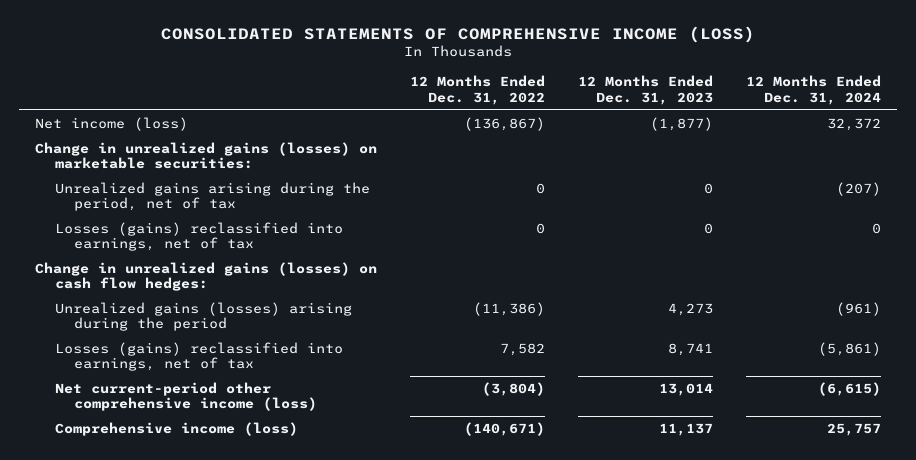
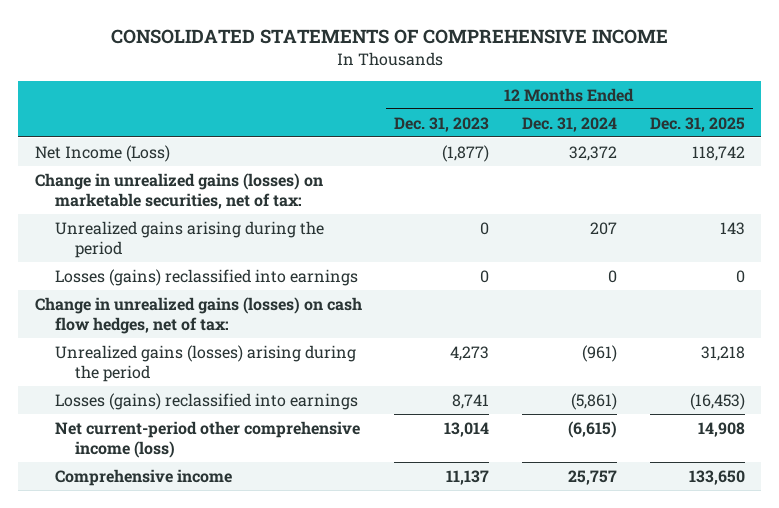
[161,25,756,43] CONSOLIDATED STATEMENTS OF COMPREHENSIVE INCOME (LOSS) -> [110,29,668,45] CONSOLIDATED STATEMENTS OF COMPREHENSIVE INCOME
[410,75,546,105] 12 Months Ended Dec. 31, 2022 -> none
none -> [649,116,745,132] Dec. 31, 2025
[35,117,189,132] Net income (loss) -> [34,144,170,162] Net Income (Loss)
[35,142,378,170] Change in unrealized gains (losses) on marketable securities: -> [34,172,323,210] Change in unrealized gains (losses) on marketable securities, net of tax:
[54,182,370,212] Unrealized gains arising during the period, net of tax -> [54,220,324,259] Unrealized gains arising during the period
[835,182,881,197] (207) -> [589,221,617,235] 207
[54,222,343,252] Losses (gains) reclassified into earnings, net of tax -> [54,268,358,286] Losses (gains) reclassified into earnings
[35,262,378,292] Change in unrealized gains (losses) on cash flow hedges: -> [34,296,362,335] Change in unrealized gains (losses) on cash flow hedges, net of tax:
[54,342,343,372] Losses (gains) reclassified into earnings, net of tax -> [54,392,358,410] Losses (gains) reclassified into earnings
[54,422,298,437] Comprehensive income (loss) -> [54,468,232,486] Comprehensive income

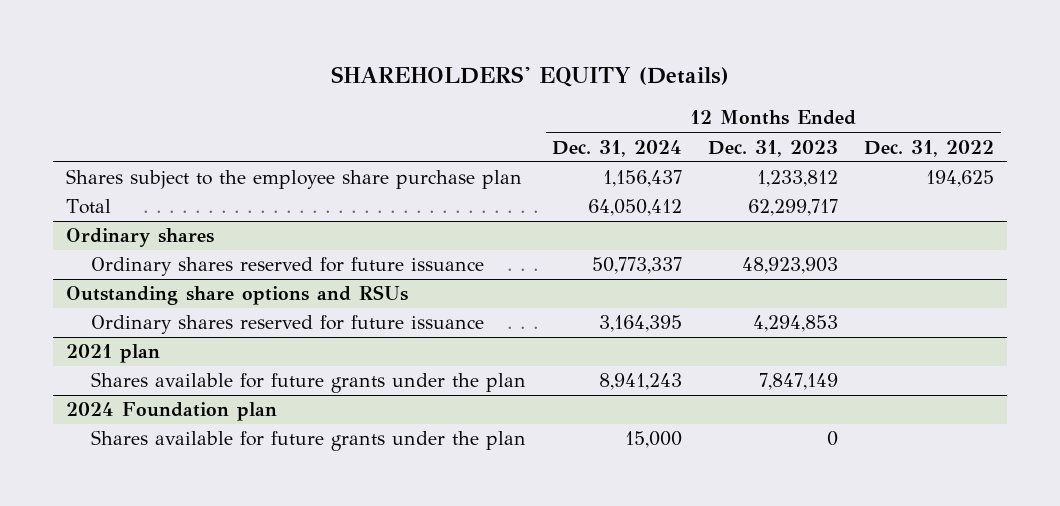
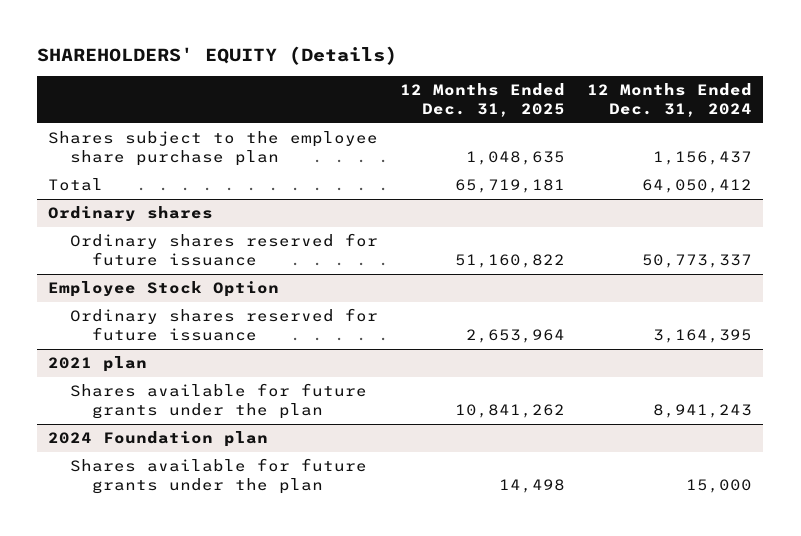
[708,139,839,157] Dec. 31, 2023 -> none
[864,139,995,157] Dec. 31, 2022 -> none
none -> [400,83,566,117] 12 Months Ended Dec. 31, 2025
[65,285,408,306] Outstanding share options and RSUs -> [48,281,280,298] Employee Stock Option

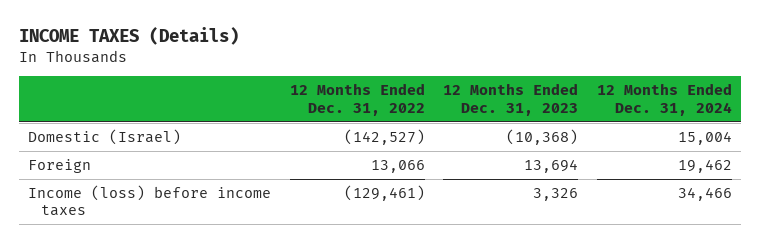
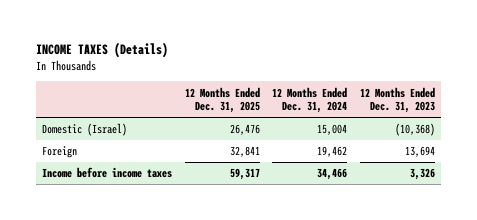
[289,83,425,116] 12 Months Ended Dec. 31, 2022 -> none
none -> [184,86,260,114] 12 Months Ended Dec. 31, 2025
[28,185,272,217] Income (loss) before income taxes -> [42,167,173,179] Income before income taxes

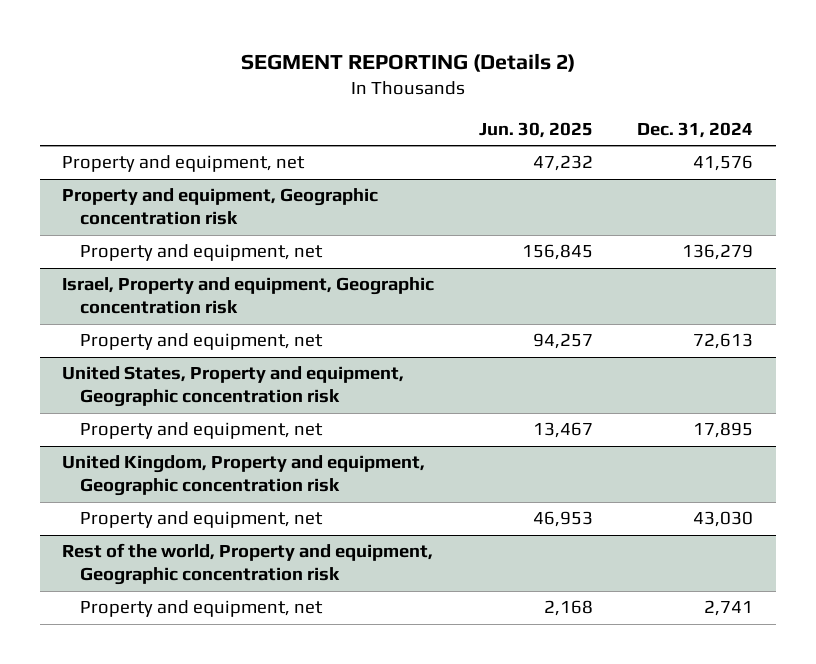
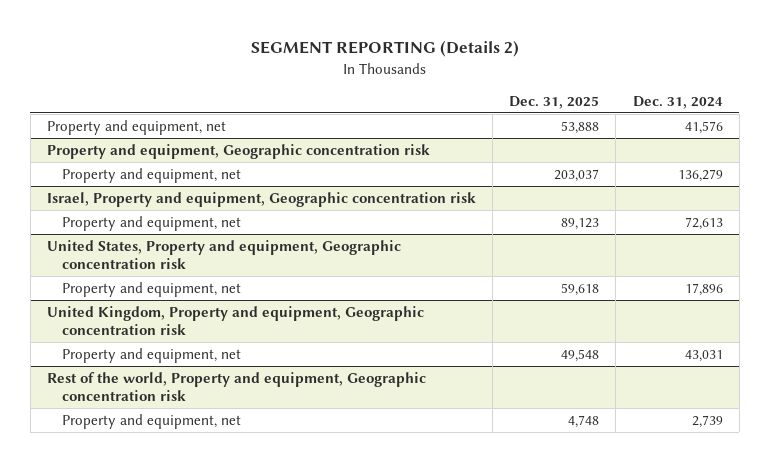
[478,121,593,138] Jun. 30, 2025 -> none
none -> [509,95,600,109] Dec. 31, 2025
[693,422,754,439] 17,895 -> [684,283,723,297] 17,896
[693,511,754,528] 43,030 -> [684,350,723,363] 43,031
[704,600,754,617] 2,741 -> [691,415,723,429] 2,739

